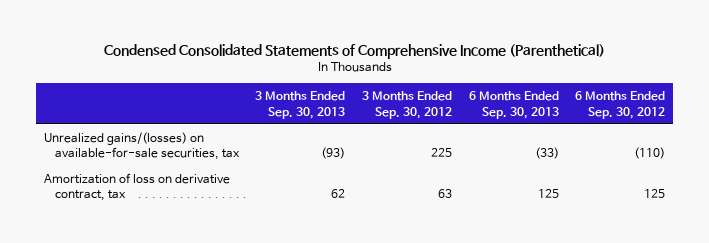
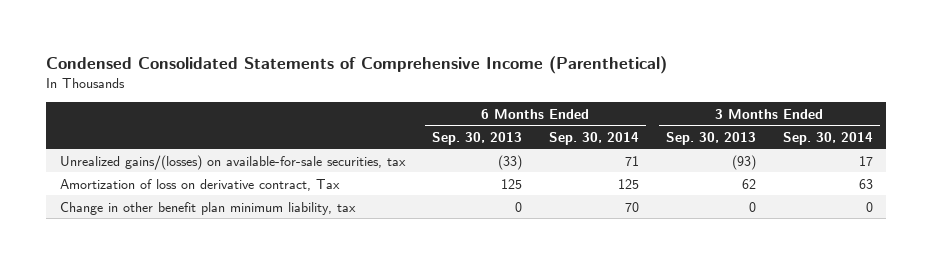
[361,91,452,119] 3 Months Ended Sep. 30, 2012 -> none
[575,91,666,119] 6 Months Ended Sep. 30, 2012 -> none
none -> [548,131,639,145] Sep. 30, 2014
none -> [782,131,873,145] Sep. 30, 2014
[43,172,230,202] Amortization of loss on derivative contract, tax -> [59,178,340,191] Amortization of loss on derivative contract, Tax
none -> [59,201,356,215] Change in other benefit plan minimum liability, tax

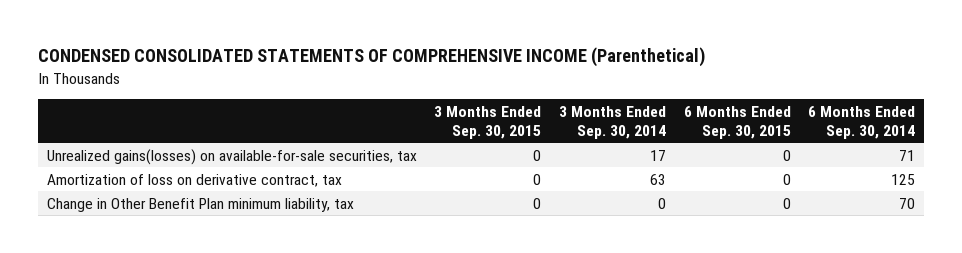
[46,55,668,74] Condensed Consolidated Statements of Comprehensive Income (Parenthetical) -> [38,47,706,68] CONDENSED CONSOLIDATED STATEMENTS OF COMPREHENSIVE INCOME (Parenthetical)
[431,131,522,145] Sep. 30, 2013 -> none
[665,131,756,145] Sep. 30, 2013 -> none
none -> [434,106,542,139] 3 Months Ended Sep. 30, 2015
none -> [683,106,791,139] 6 Months Ended Sep. 30, 2015
[59,154,406,170] Unrealized gains/(losses) on available-for-sale securities, tax -> [46,148,417,165] Unrealized gains(losses) on available-for-sale securities, tax
[59,178,340,191] Amortization of loss on derivative contract, Tax -> [46,173,342,187] Amortization of loss on derivative contract, tax
[59,201,356,215] Change in other benefit plan minimum liability, tax -> [46,197,354,212] Change in Other Benefit Plan minimum liability, tax

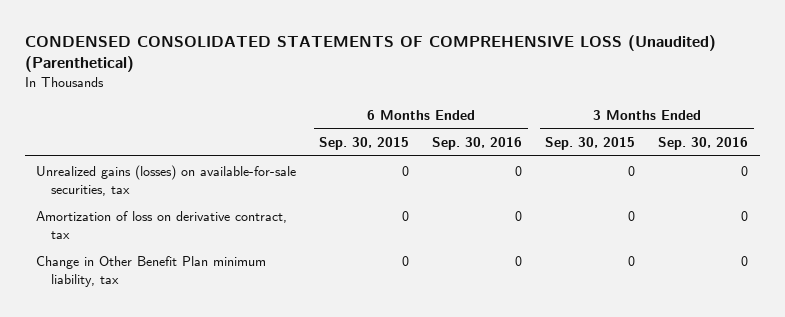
[38,47,706,68] CONDENSED CONSOLIDATED STATEMENTS OF COMPREHENSIVE INCOME (Parenthetical) -> [24,34,716,73] CONDENSED CONSOLIDATED STATEMENTS OF COMPREHENSIVE LOSS (Unaudited) (Parenthetical)
[559,106,667,139] 3 Months Ended Sep. 30, 2014 -> none
[808,106,916,139] 6 Months Ended Sep. 30, 2014 -> none
none -> [432,136,523,150] Sep. 30, 2016
none -> [658,136,749,150] Sep. 30, 2016
[46,148,417,165] Unrealized gains(losses) on available-for-sale securities, tax -> [36,164,297,196] Unrealized gains (losses) on available-for-sale securities, tax

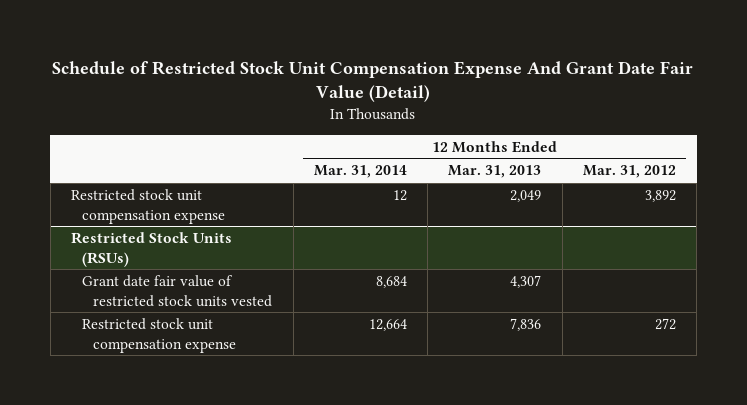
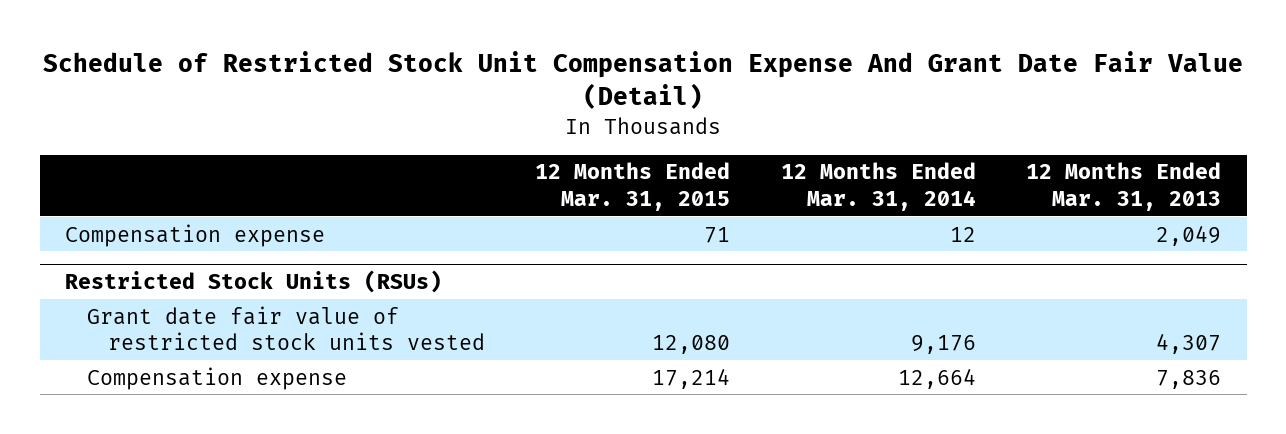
[582,165,676,179] Mar. 31, 2012 -> none
none -> [535,162,731,211] 12 Months Ended Mar. 31, 2015
[71,188,226,224] Restricted stock unit compensation expense -> [64,223,325,247] Compensation expense
[375,275,407,288] 8,684 -> [910,335,976,355] 9,176
[82,317,237,353] Restricted stock unit compensation expense -> [86,366,347,390] Compensation expense

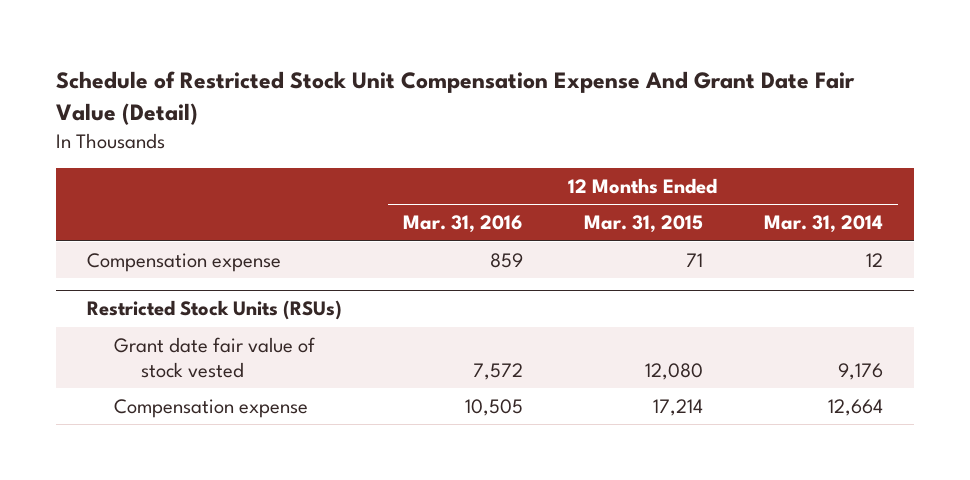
[1026,162,1222,211] 12 Months Ended Mar. 31, 2013 -> none
none -> [402,215,523,234] Mar. 31, 2016
[86,305,486,351] Grant date fair value of restricted stock units vested -> [113,336,315,378] Grant date fair value of stock vested

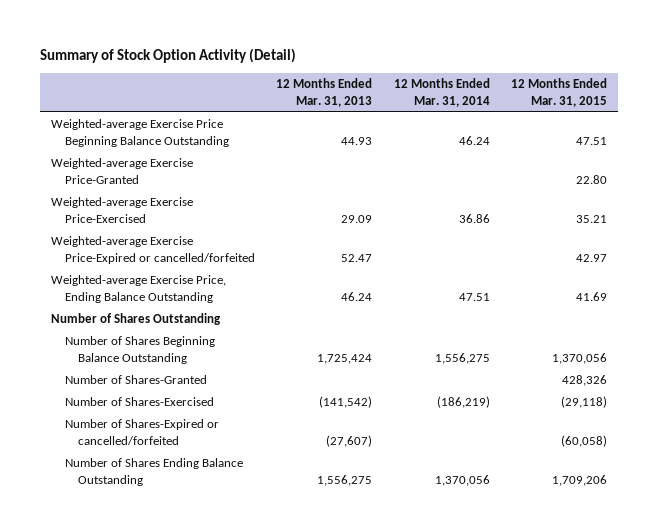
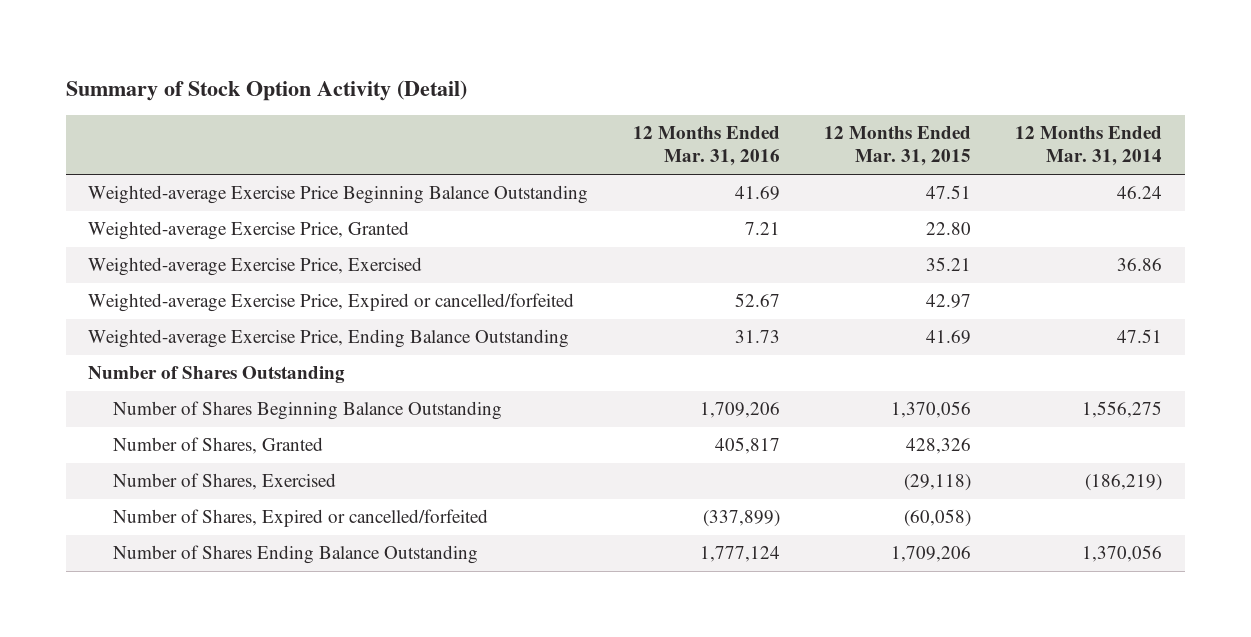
[276,78,373,107] 12 Months Ended Mar. 31, 2013 -> none
none -> [632,126,780,167] 12 Months Ended Mar. 31, 2016
[50,158,193,184] Weighted-average Exercise Price-Granted -> [88,221,410,241] Weighted-average Exercise Price, Granted
[50,197,193,223] Weighted-average Exercise Price-Exercised -> [88,257,423,277] Weighted-average Exercise Price, Exercised
[50,236,255,264] Weighted-average Exercise Price-Expired or cancelled/forfeited -> [88,293,575,313] Weighted-average Exercise Price, Expired or cancelled/forfeited
[64,375,207,385] Number of Shares-Granted -> [113,437,324,455] Number of Shares, Granted
[64,397,214,407] Number of Shares-Exercised -> [113,473,337,491] Number of Shares, Exercised
[64,419,219,445] Number of Shares-Expired or cancelled/forfeited -> [113,509,489,528] Number of Shares, Expired or cancelled/forfeited

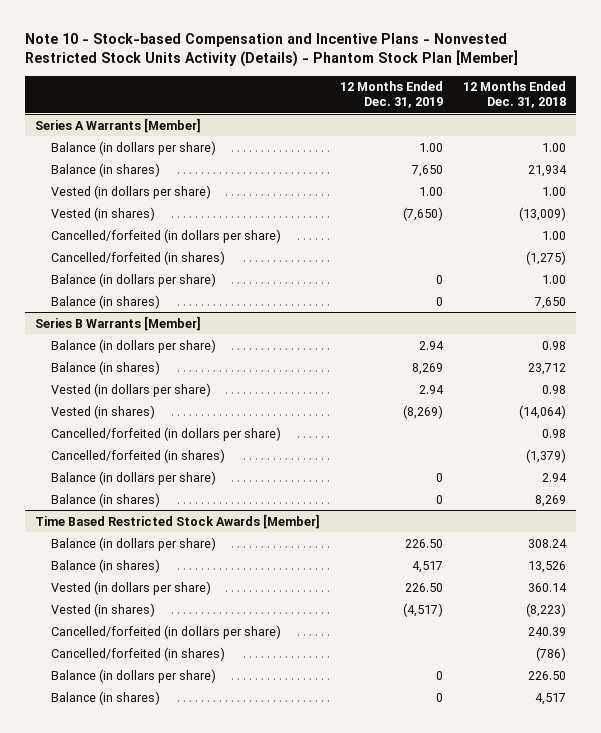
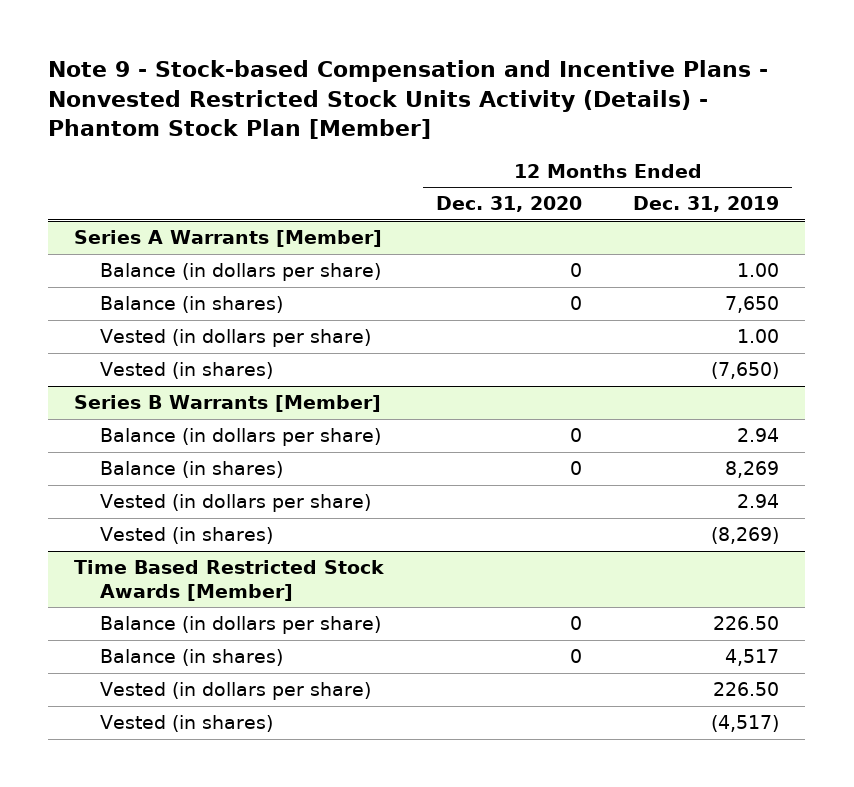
[25,33,519,68] Note 10 - Stock-based Compensation and Incentive Plans - Nonvested Restricted Stock Units Activity (Details) - Phantom Stock Plan [Member] -> [48,60,769,139] Note 9 - Stock-based Compensation and Incentive Plans - Nonvested Restricted Stock Units Activity (Details) - Phantom Stock Plan [Member]
[463,81,567,108] 12 Months Ended Dec. 31, 2018 -> none
none -> [435,196,582,213] Dec. 31, 2020
[50,228,281,243] Cancelled/forfeited (in dollars per share) -> none
[50,250,225,265] Cancelled/forfeited (in shares) -> none
[50,272,216,287] Balance (in dollars per share) -> none
[50,294,160,309] Balance (in shares) -> none
[50,426,281,441] Cancelled/forfeited (in dollars per share) -> none
[50,448,225,463] Cancelled/forfeited (in shares) -> none
[50,470,216,485] Balance (in dollars per share) -> none
[50,492,160,507] Balance (in shares) -> none
[50,624,281,639] Cancelled/forfeited (in dollars per share) -> none
[50,646,225,661] Cancelled/forfeited (in shares) -> none
[50,668,216,683] Balance (in dollars per share) -> none
[50,690,160,705] Balance (in shares) -> none

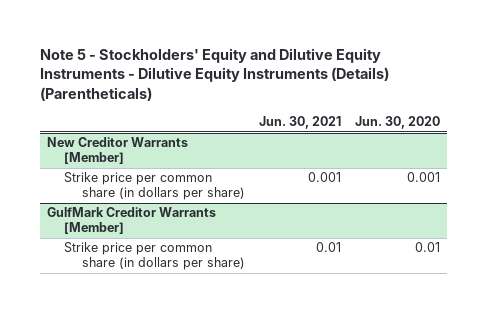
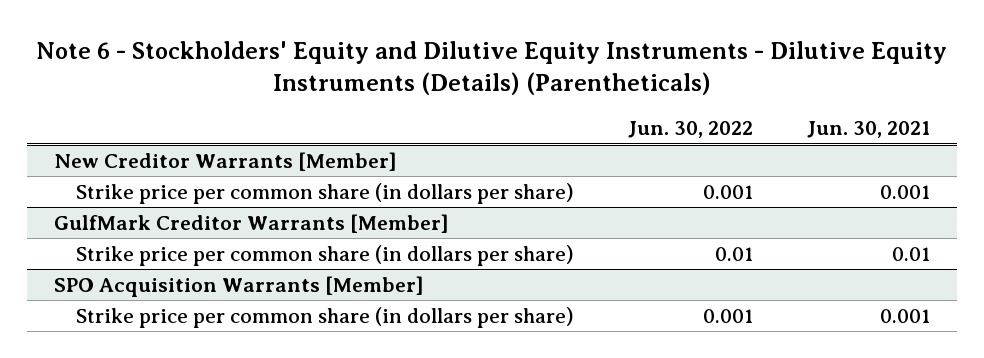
[39,47,389,102] Note 5 - Stockholders' Equity and Dilutive Equity Instruments - Dilutive Equity Instruments (Details) (Parentheticals) -> [35,41,947,96] Note 6 - Stockholders' Equity and Dilutive Equity Instruments - Dilutive Equity Instruments (Details) (Parentheticals)
[354,116,440,130] Jun. 30, 2020 -> none
none -> [628,121,754,139] Jun. 30, 2022
none -> [53,275,424,297] SPO Acquisition Warrants [Member]
none -> [76,306,575,328] Strike price per common share (in dollars per share)

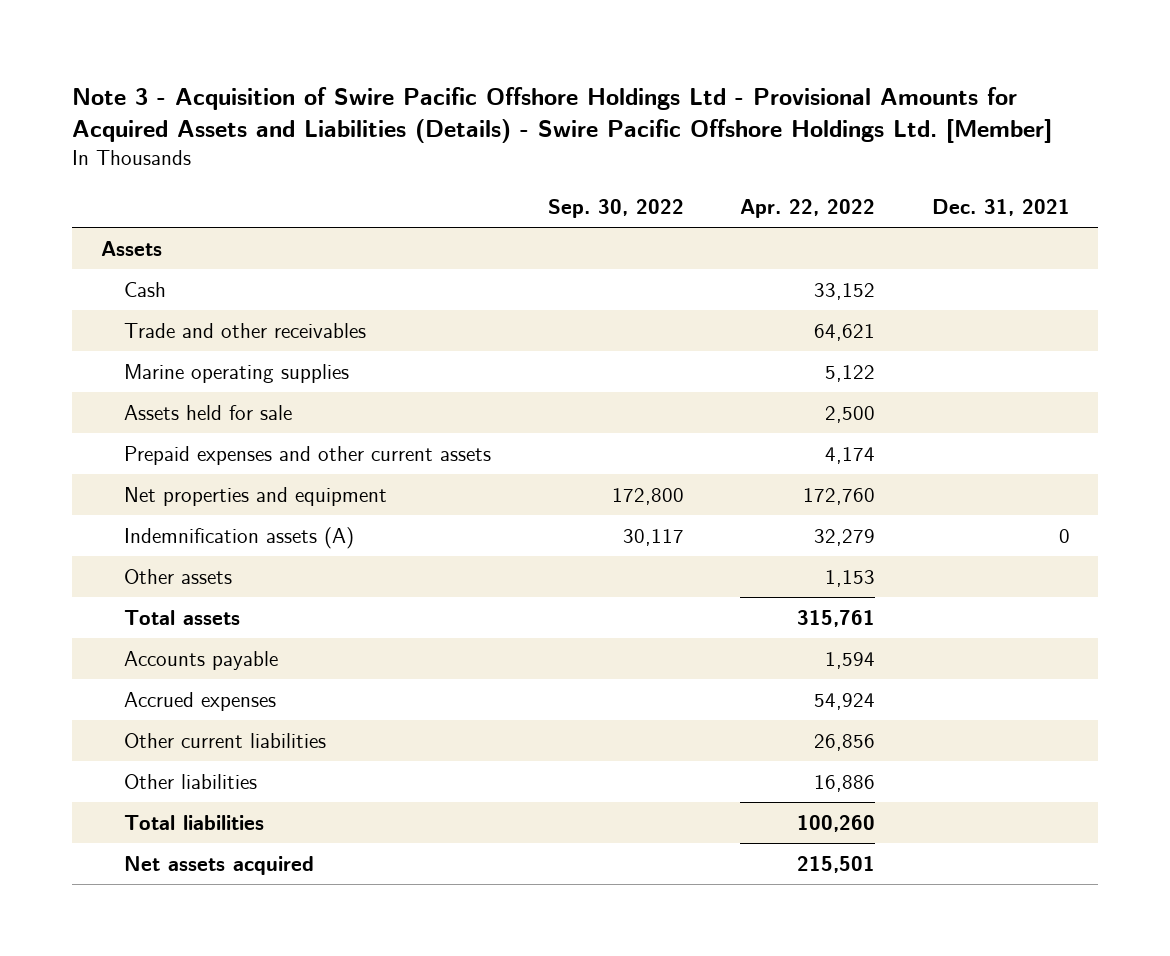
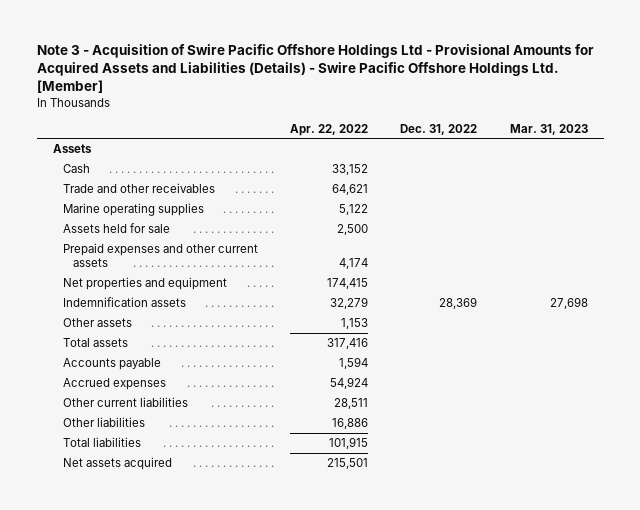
[547,199,684,219] Sep. 30, 2022 -> none
[931,199,1070,217] Dec. 31, 2021 -> none
none -> [400,123,478,135] Dec. 31, 2022
none -> [509,123,588,135] Mar. 31, 2023
[803,487,876,505] 172,760 -> [327,278,369,290] 174,415
[123,526,354,549] Indemnification assets (A) -> [63,297,187,308] Indemnification assets
[797,609,876,627] 315,761 -> [327,338,369,350] 317,416
[814,733,876,751] 26,856 -> [334,398,369,410] 28,511
[797,814,876,832] 100,260 -> [329,437,369,450] 101,915

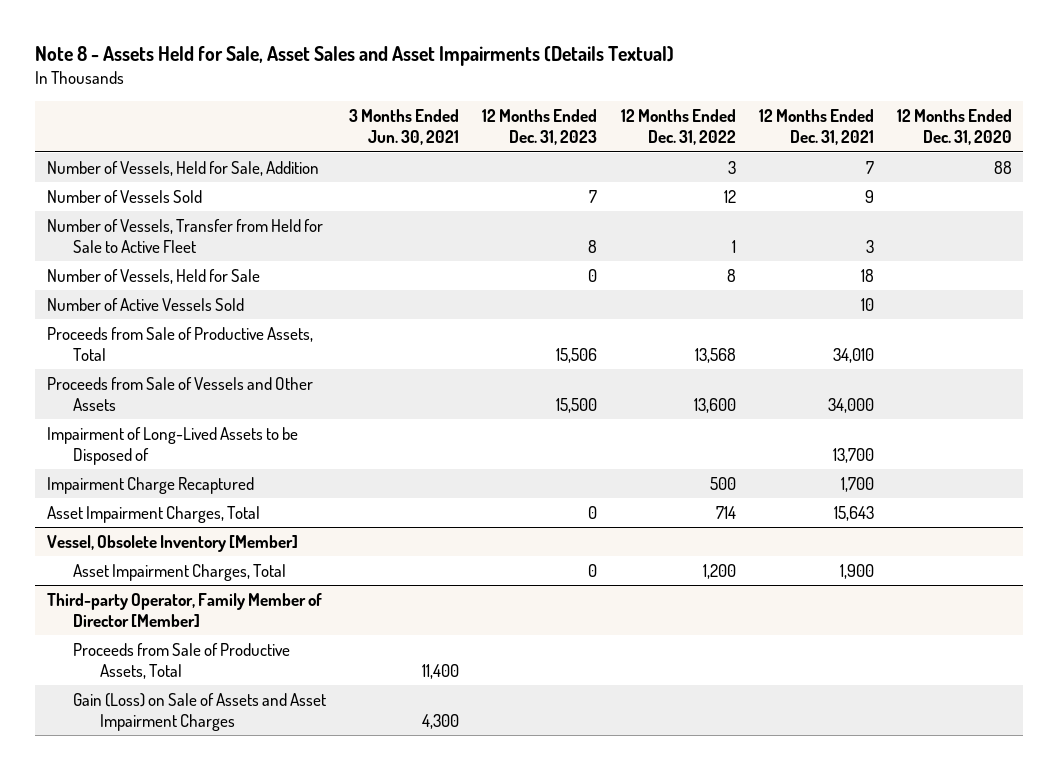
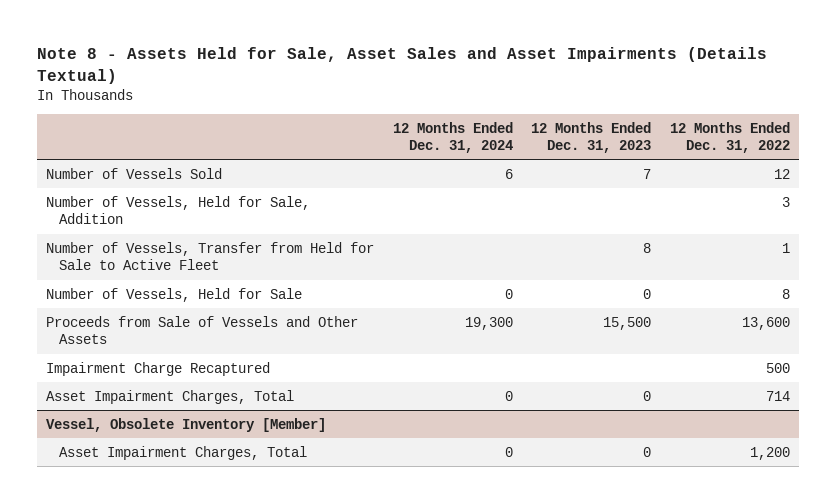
[349,109,460,146] 3 Months Ended Jun. 30, 2021 -> none
[758,109,874,146] 12 Months Ended Dec. 31, 2021 -> none
[896,109,1012,146] 12 Months Ended Dec. 31, 2020 -> none
none -> [392,121,513,154] 12 Months Ended Dec. 31, 2024
[46,160,319,176] Number of Vessels, Held for Sale, Addition -> [46,195,311,225] Number of Vessels, Held for Sale, Addition
[46,297,244,311] Number of Active Vessels Sold -> none
[46,326,313,361] Proceeds from Sale of Productive Assets, Total -> none
[46,426,298,465] Impairment of Long-Lived Assets to be Disposed of -> none
[46,592,322,627] Third-party Operator, Family Member of Director [Member] -> none
[73,642,291,679] Proceeds from Sale of Productive Assets, Total -> none
[73,692,327,731] Gain (Loss) on Sale of Assets and Asset Impairment Charges -> none

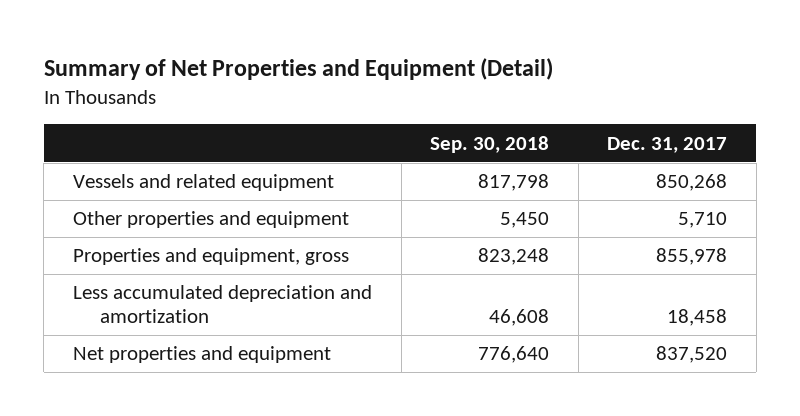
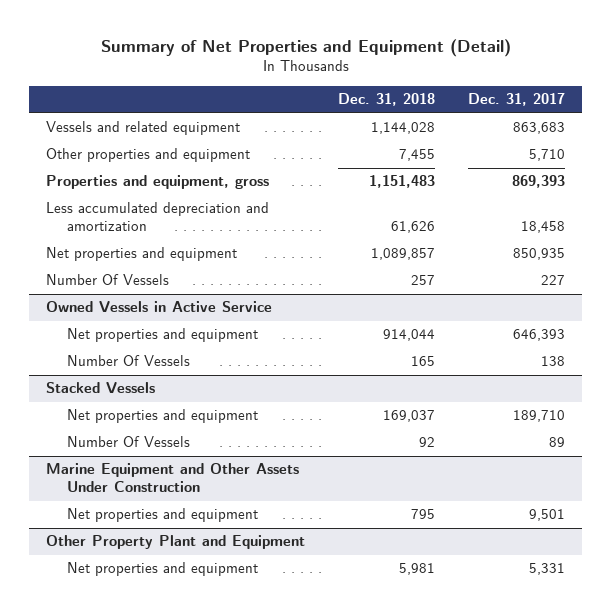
[430,135,550,153] Sep. 30, 2018 -> none
none -> [338,93,436,107] Dec. 31, 2018
[656,174,728,192] 850,268 -> [513,122,566,135] 863,683
[656,248,728,266] 855,978 -> [512,175,566,189] 869,393
[656,346,728,364] 837,520 -> [513,248,566,261] 850,935
none -> [46,274,170,286] Number Of Vessels
none -> [46,301,273,314] Owned Vessels in Active Service
none -> [67,328,259,343] Net properties and equipment
none -> [67,355,191,367] Number Of Vessels
none -> [46,382,156,395] Stacked Vessels
none -> [67,409,259,424] Net properties and equipment
none -> [67,436,191,448] Number Of Vessels
none -> [46,463,300,493] Marine Equipment and Other Assets Under Construction
none -> [67,508,259,523] Net properties and equipment
none -> [46,535,306,550] Other Property Plant and Equipment
none -> [67,562,259,577] Net properties and equipment

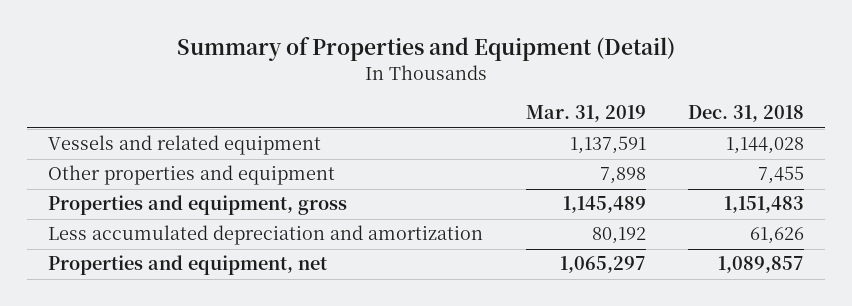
[100,38,511,57] Summary of Net Properties and Equipment (Detail) -> [177,37,676,62] Summary of Properties and Equipment (Detail)
[468,93,566,107] Dec. 31, 2017 -> none
none -> [525,105,646,123] Mar. 31, 2019
[46,274,170,286] Number Of Vessels -> none
[46,301,273,314] Owned Vessels in Active Service -> none
[67,328,259,343] Net properties and equipment -> none
[67,355,191,367] Number Of Vessels -> none
[46,382,156,395] Stacked Vessels -> none
[67,409,259,424] Net properties and equipment -> none
[67,436,191,448] Number Of Vessels -> none
[46,463,300,493] Marine Equipment and Other Assets Under Construction -> none
[67,508,259,523] Net properties and equipment -> none
[46,535,306,550] Other Property Plant and Equipment -> none
[67,562,259,577] Net properties and equipment -> none
[46,247,238,262] Net properties and equipment -> [48,255,328,276] Properties and equipment, net

